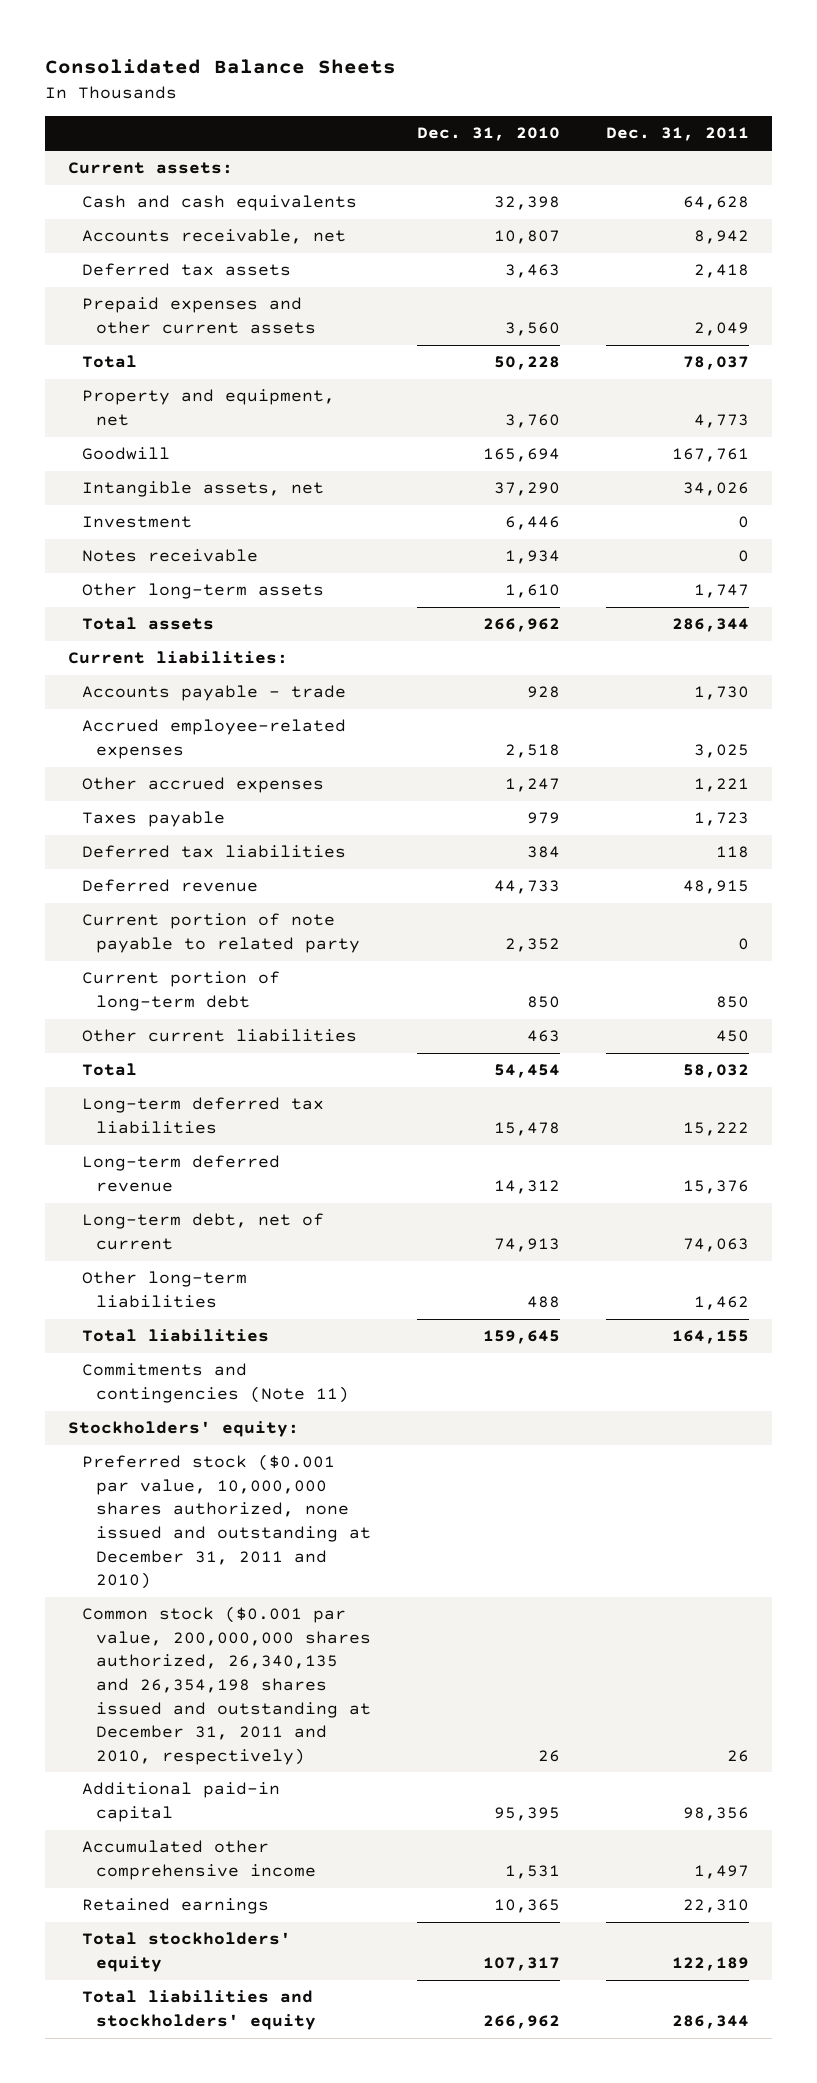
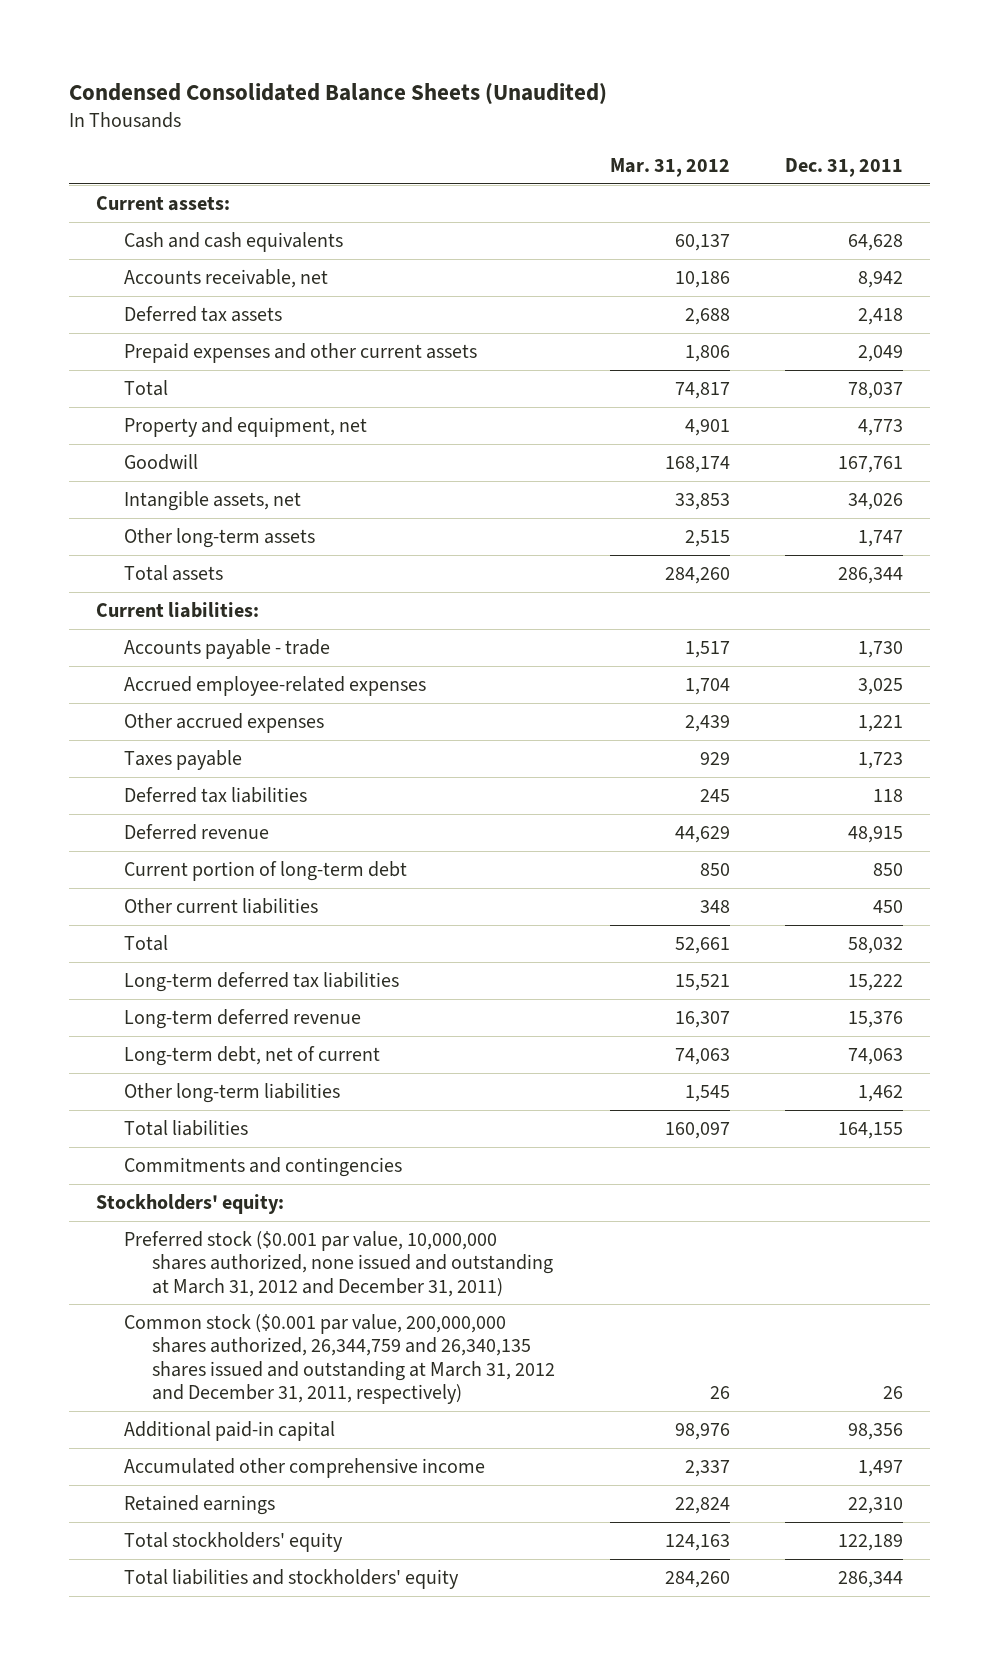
[45,59,397,75] Consolidated Balance Sheets -> [68,82,607,105] Condensed Consolidated Balance Sheets (Unaudited)
[417,127,561,142] Dec. 31, 2010 -> none
none -> [609,157,730,177] Mar. 31, 2012
[82,516,193,529] Investment -> none
[82,549,259,563] Notes receivable -> none
[82,913,361,953] Current portion of note payable to related party -> none
[82,1363,350,1403] Commitments and contingencies (Note 11) -> [124,1156,403,1177] Commitments and contingencies
[82,1454,372,1590] Preferred stock ($0.001 par value, 10,000,000 shares authorized, none issued and outstanding at December 31, 2011 and 2010) -> [124,1230,554,1297] Preferred stock ($0.001 par value, 10,000,000 shares authorized, none issued and outstanding at March 31, 2012 and December 31, 2011)
[82,1606,372,1765] Common stock ($0.001 par value, 200,000,000 shares authorized, 26,340,135 and 26,354,198 shares issued and outstanding at December 31, 2011 and 2010, respectively) -> [124,1313,556,1405] Common stock ($0.001 par value, 200,000,000 shares authorized, 26,344,759 and 26,340,135 shares issued and outstanding at March 31, 2012 and December 31, 2011, respectively)

